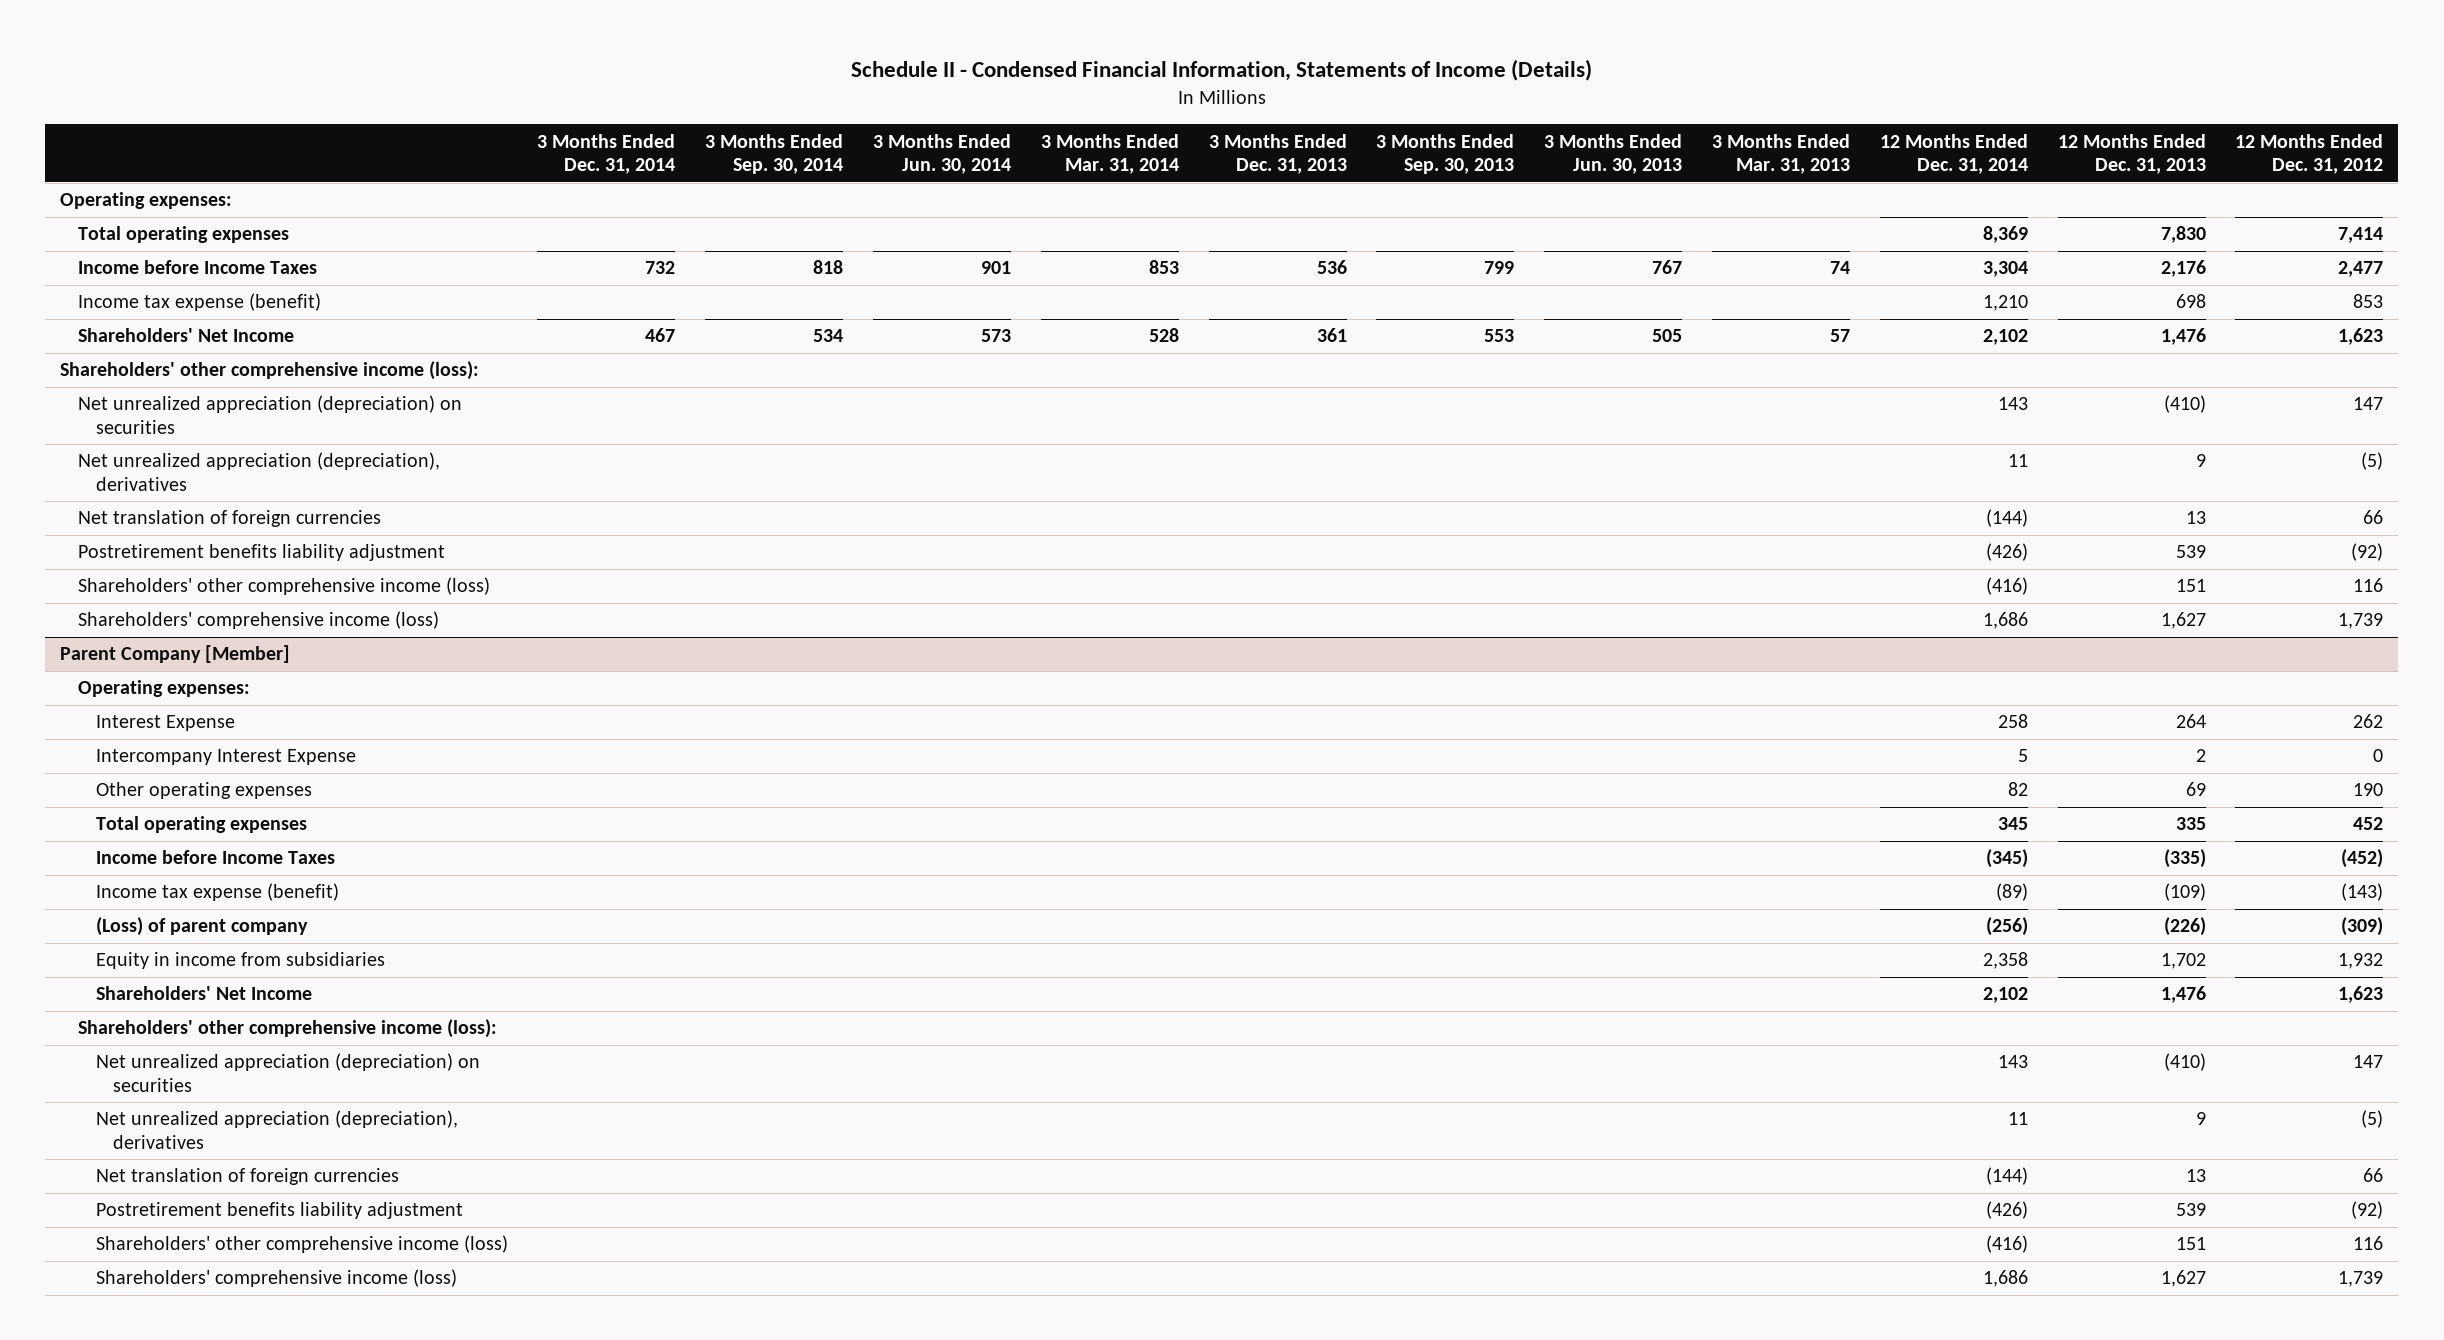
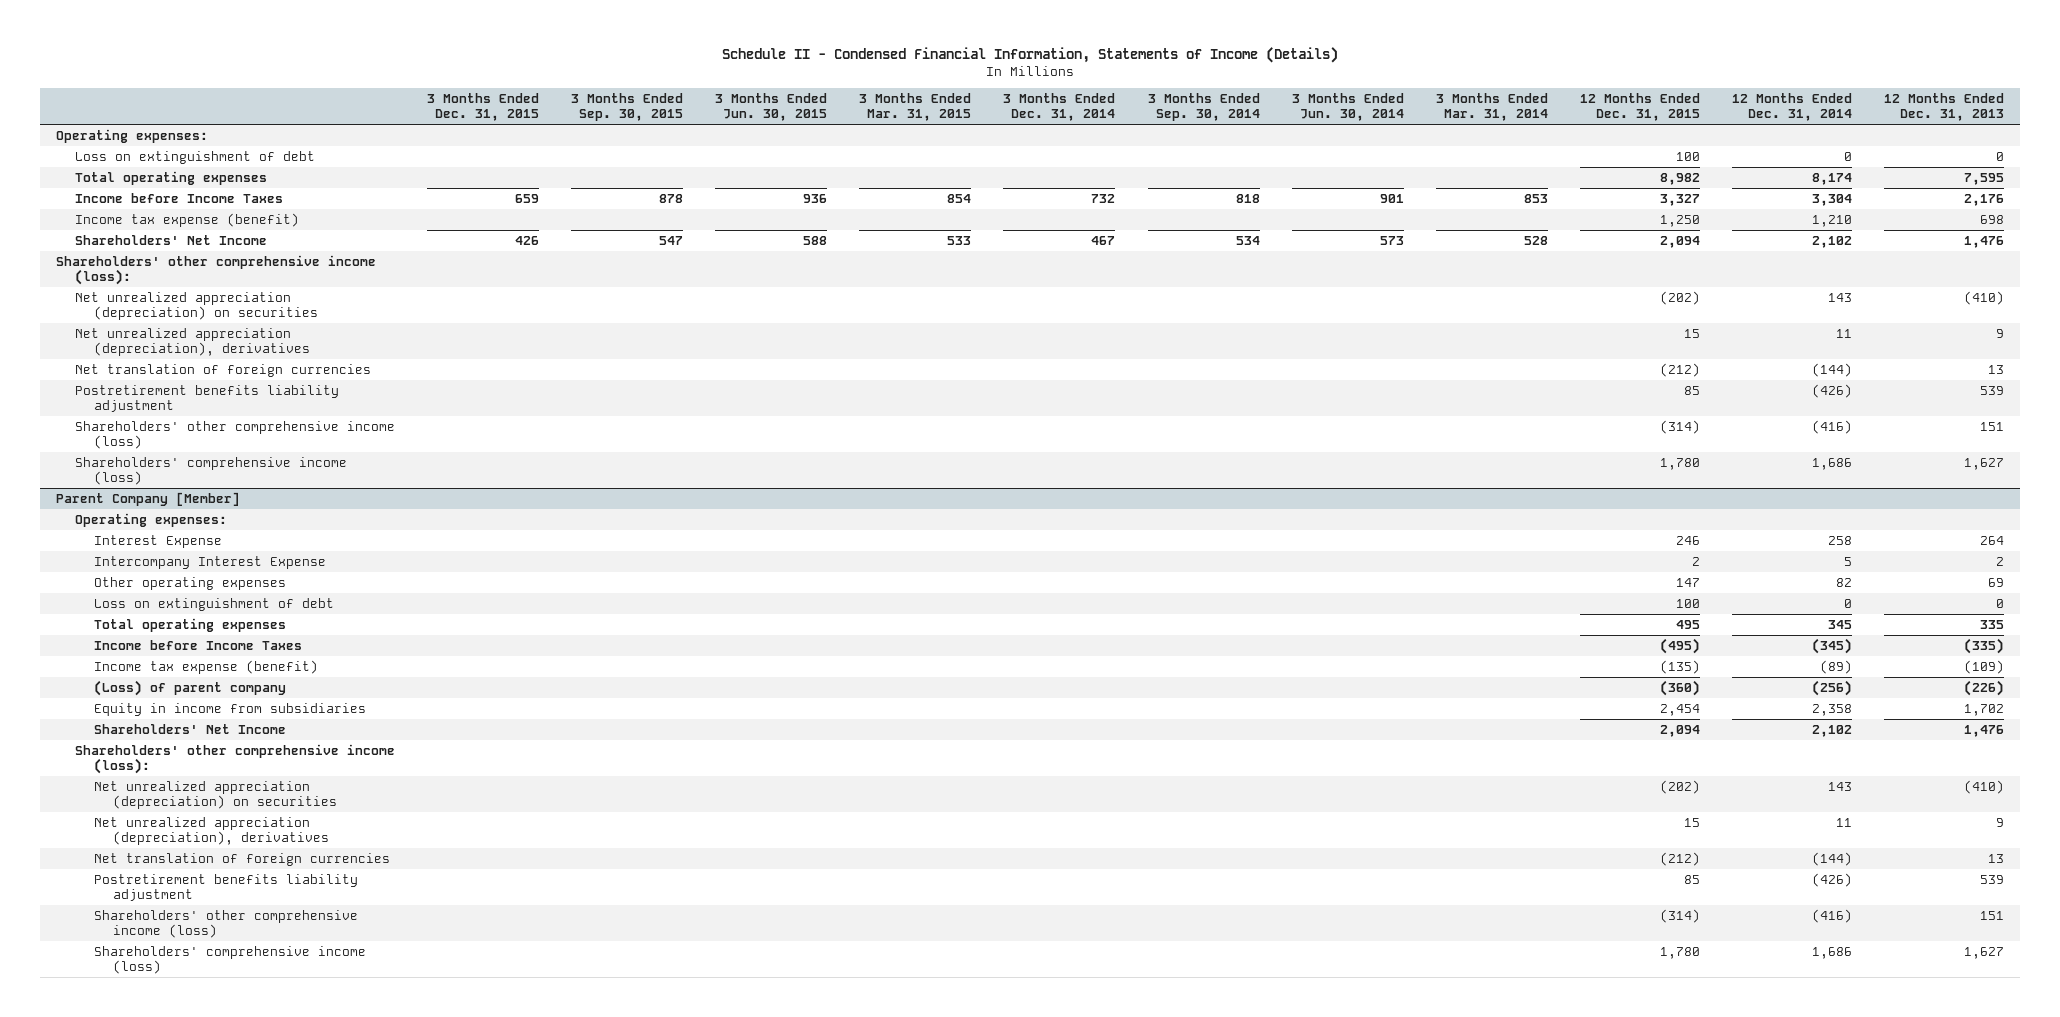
[1208,133,1347,175] 3 Months Ended Dec. 31, 2013 -> none
[1376,133,1515,175] 3 Months Ended Sep. 30, 2013 -> none
[1544,133,1683,175] 3 Months Ended Jun. 30, 2013 -> none
[1712,133,1851,175] 3 Months Ended Mar. 31, 2013 -> none
[2235,133,2384,175] 12 Months Ended Dec. 31, 2012 -> none
none -> [427,92,540,122] 3 Months Ended Dec. 31, 2015
none -> [571,92,684,122] 3 Months Ended Sep. 30, 2015
none -> [715,92,828,122] 3 Months Ended Jun. 30, 2015
none -> [859,92,972,122] 3 Months Ended Mar. 31, 2015
none -> [1579,92,1700,122] 12 Months Ended Dec. 31, 2015
none -> [74,150,315,164] Loss on extinguishment of debt
[1982,226,2028,244] 8,369 -> [1812,172,1853,185] 8,174
[2160,226,2206,244] 7,830 -> [1964,172,2005,185] 7,595
none -> [93,597,334,611] Loss on extinguishment of debt

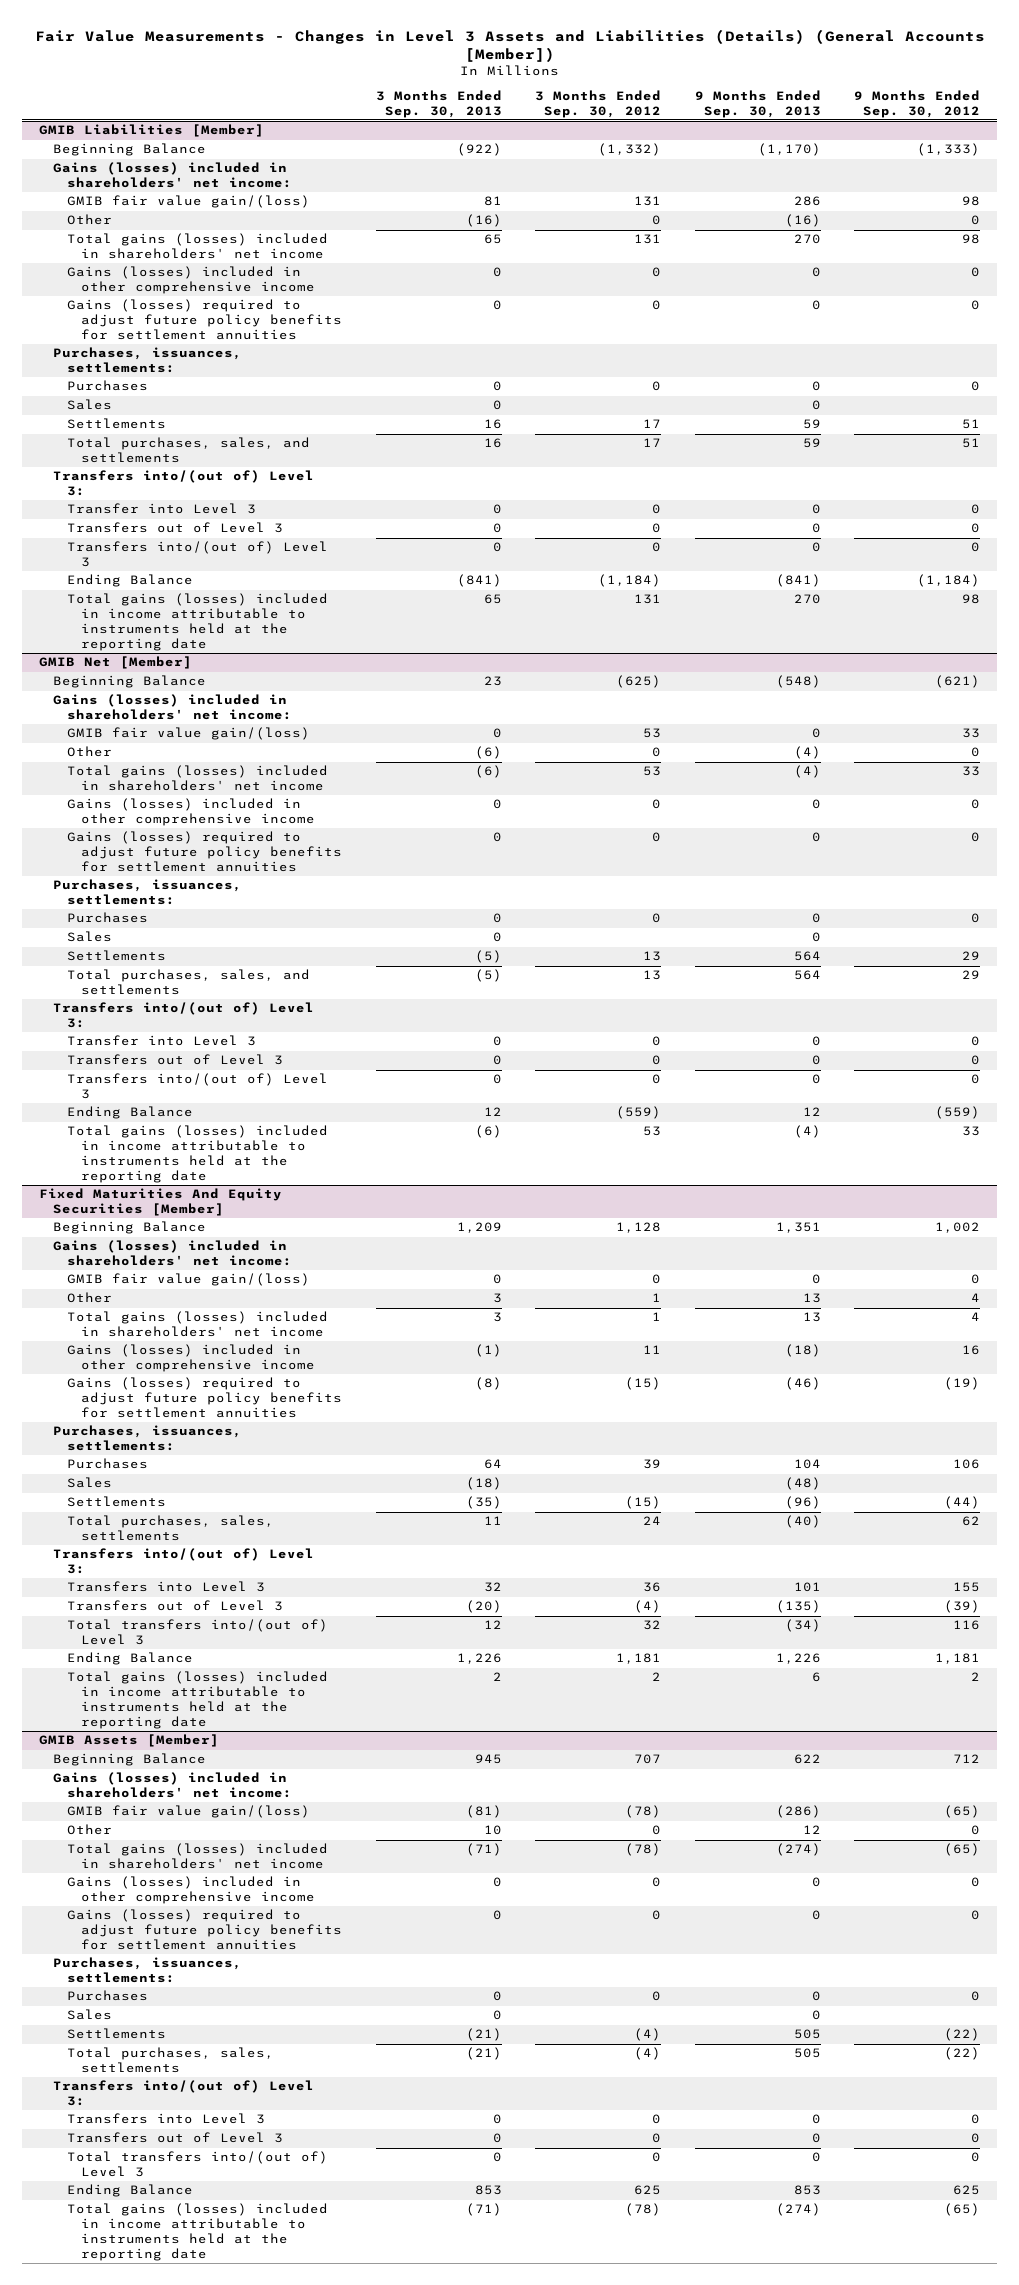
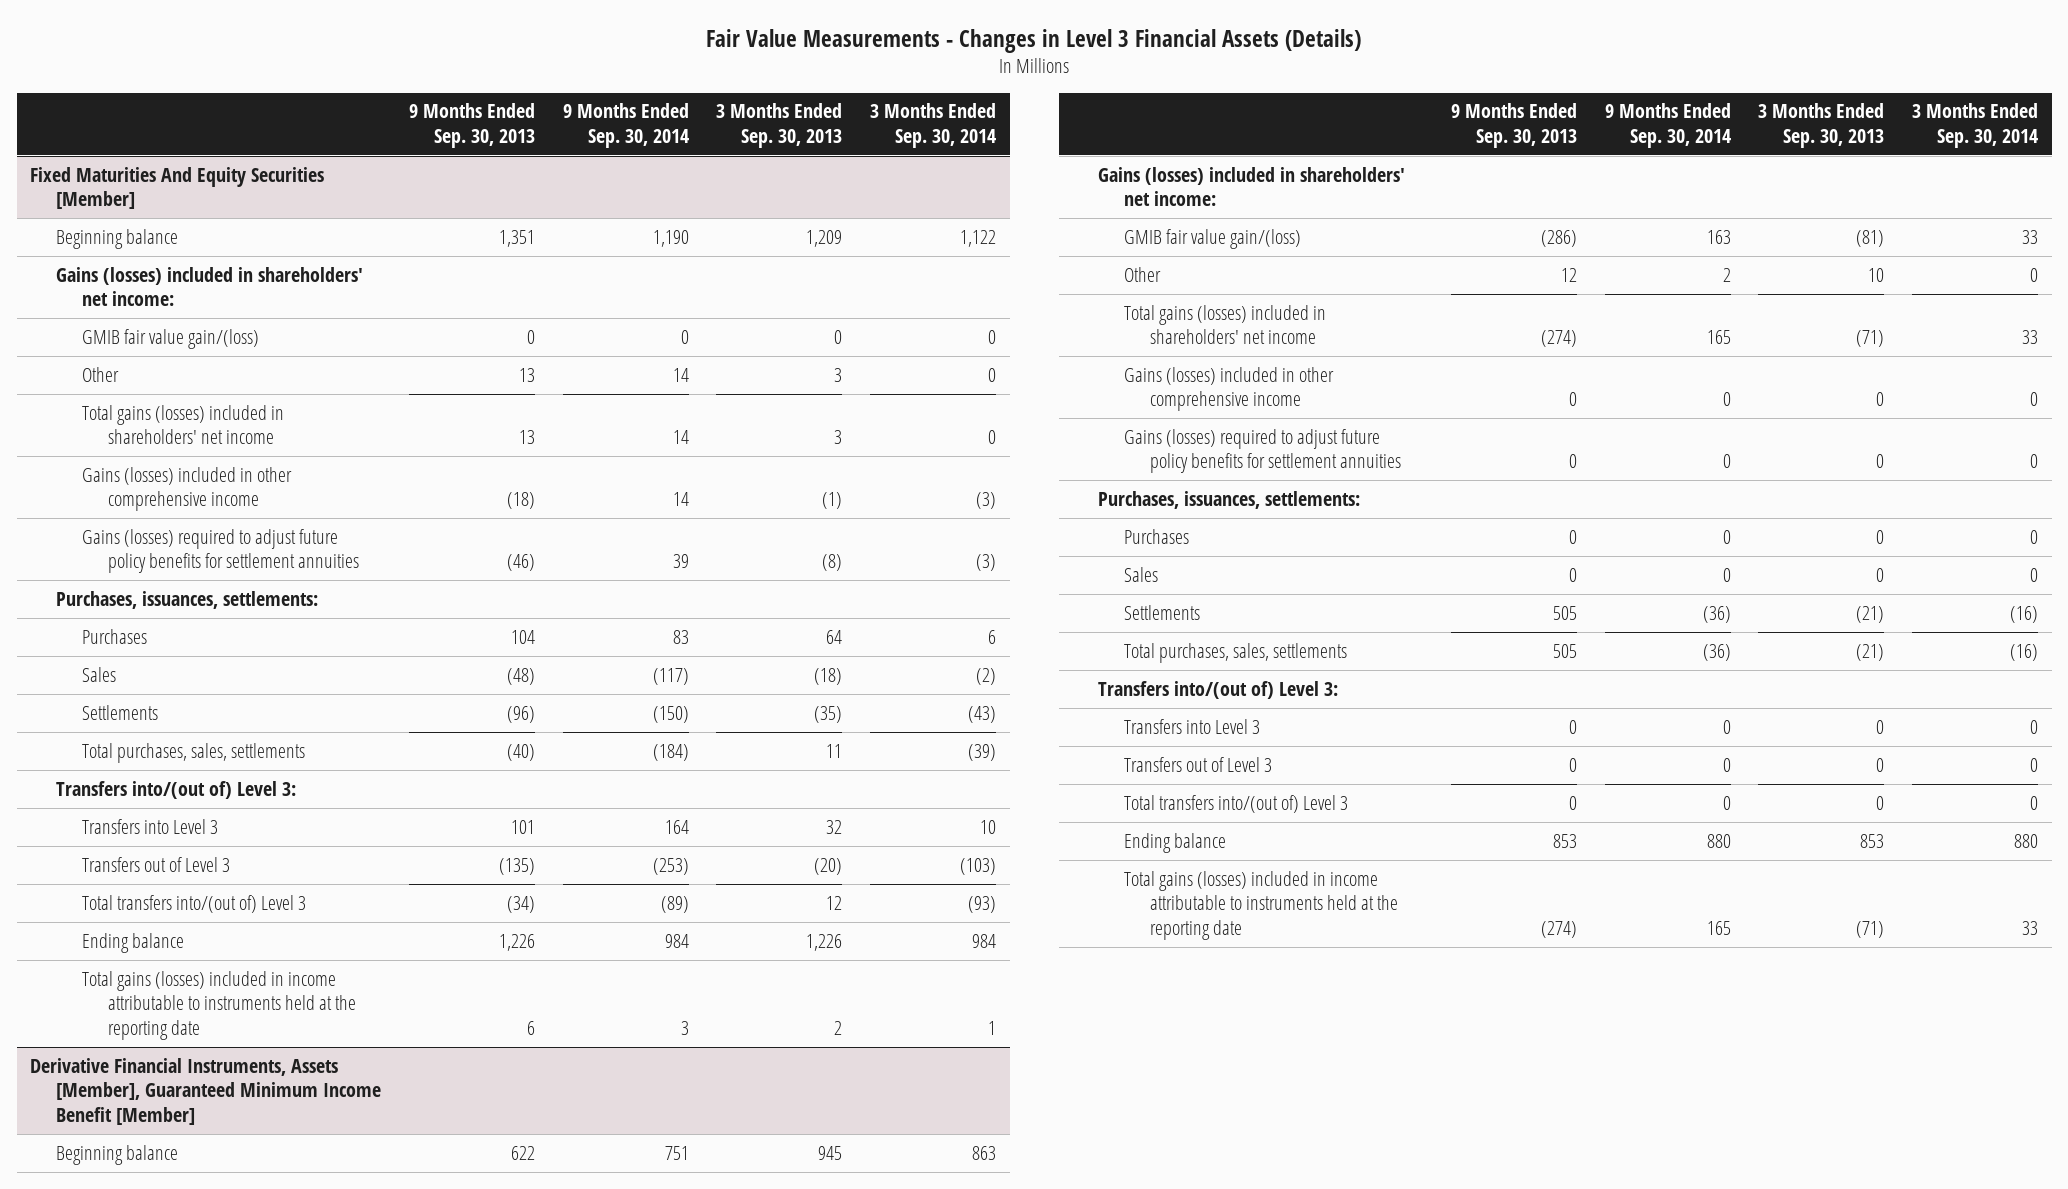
[34,28,985,62] Fair Value Measurements - Changes in Level 3 Assets and Liabilities (Details) (General Accounts [Member]) -> [706,28,1362,53] Fair Value Measurements - Changes in Level 3 Financial Assets (Details)
[535,89,662,118] 3 Months Ended Sep. 30, 2012 -> none
[854,89,981,118] 9 Months Ended Sep. 30, 2012 -> none
none -> [562,103,689,149] 9 Months Ended Sep. 30, 2014
none -> [870,103,997,149] 3 Months Ended Sep. 30, 2014
[39,124,265,138] GMIB Liabilities [Member] -> none
[53,143,207,157] Beginning Balance -> none
[53,162,293,189] Gains (losses) included in shareholders' net income: -> none
[67,195,311,209] GMIB fair value gain/(loss) -> none
[67,214,113,226] Other -> none
[67,233,329,260] Total gains (losses) included in shareholders' net income -> none
[67,266,316,295] Gains (losses) included in other comprehensive income -> none
[67,299,343,341] Gains (losses) required to adjust future policy benefits for settlement annuities -> none
[53,347,243,374] Purchases, issuances, settlements: -> none
[67,380,149,392] Purchases -> none
[67,399,113,411] Sales -> none
[67,418,167,430] Settlements -> none
[67,437,311,464] Total purchases, sales, and settlements -> none
[53,470,315,497] Transfers into/(out of) Level 3: -> none
[67,503,257,515] Transfer into Level 3 -> none
[67,522,284,534] Transfers out of Level 3 -> none
[67,541,329,568] Transfers into/(out of) Level 3 -> none
[67,574,194,588] Ending Balance -> none
[67,593,329,651] Total gains (losses) included in income attributable to instruments held at the reporting date -> none
[39,656,193,670] GMIB Net [Member] -> none
[53,675,207,689] Beginning Balance -> none
[53,694,293,721] Gains (losses) included in shareholders' net income: -> none
[67,727,311,741] GMIB fair value gain/(loss) -> none
[67,746,113,758] Other -> none
[67,765,329,792] Total gains (losses) included in shareholders' net income -> none
[67,798,316,827] Gains (losses) included in other comprehensive income -> none
[67,831,343,873] Gains (losses) required to adjust future policy benefits for settlement annuities -> none
[53,879,243,906] Purchases, issuances, settlements: -> none
[67,912,149,924] Purchases -> none
[67,931,113,943] Sales -> none
[67,950,167,962] Settlements -> none
[67,969,311,996] Total purchases, sales, and settlements -> none
[53,1002,315,1029] Transfers into/(out of) Level 3: -> none
[67,1035,257,1047] Transfer into Level 3 -> none
[67,1054,284,1066] Transfers out of Level 3 -> none
[67,1073,329,1100] Transfers into/(out of) Level 3 -> none
[67,1106,194,1120] Ending Balance -> none
[67,1125,329,1183] Total gains (losses) included in income attributable to instruments held at the reporting date -> none
[53,1221,207,1235] Beginning Balance -> [56,228,179,249] Beginning balance
[67,1652,194,1666] Ending Balance -> [82,932,185,953] Ending balance
[39,1734,220,1748] GMIB Assets [Member] -> none
none -> [30,1057,382,1126] Derivative Financial Instruments, Assets [Member], Guaranteed Minimum Income Benefit [Member]
[53,1753,207,1767] Beginning Balance -> [56,1144,179,1165] Beginning balance
[67,2184,194,2198] Ending Balance -> [1124,832,1227,853] Ending balance

